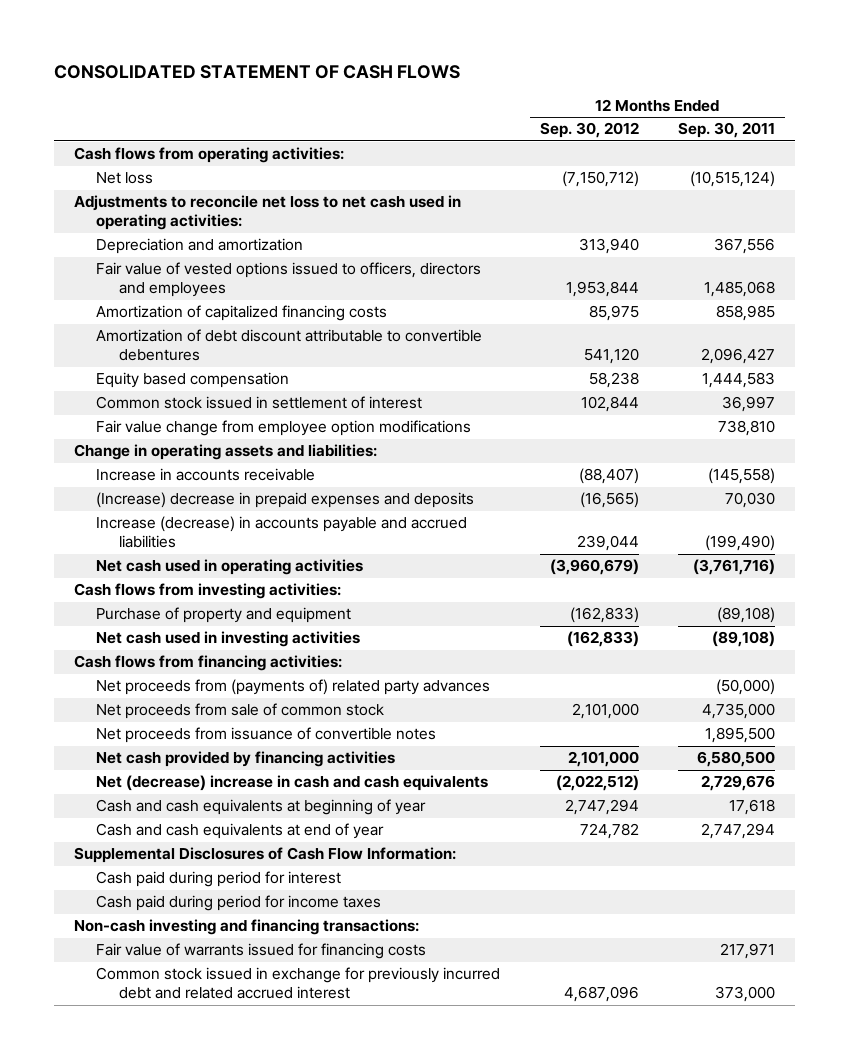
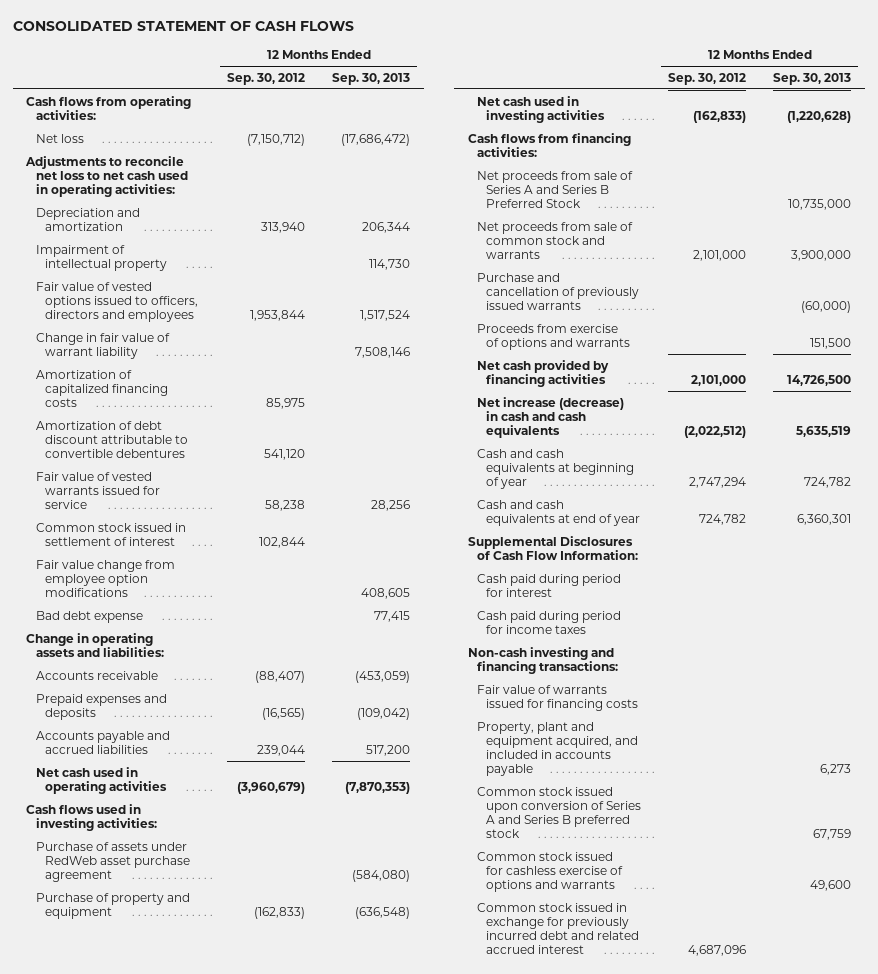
[678,122,776,139] Sep. 30, 2011 -> none
none -> [332,72,411,85] Sep. 30, 2013
none -> [35,244,167,271] Impairment of intellectual property
none -> [35,332,170,359] Change in fair value of warrant liability
[96,372,290,389] Equity based compensation -> [35,471,160,509] Fair value of vested warrants issued for service
none -> [35,610,143,623] Bad debt expense
[96,468,316,482] Increase in accounts receivable -> [35,670,158,680] Accounts receivable
[96,492,475,509] (Increase) decrease in prepaid expenses and deposits -> [35,693,167,720] Prepaid expenses and deposits
[96,516,468,549] Increase (decrease) in accounts payable and accrued liabilities -> [35,730,170,754] Accounts payable and accrued liabilities
[73,583,341,600] Cash flows from investing activities: -> [26,803,157,831] Cash flows used in investing activities:
none -> [35,841,190,882] Purchase of assets under RedWeb asset purchase agreement
[96,679,491,696] Net proceeds from (payments of) related party advances -> none
[96,727,437,744] Net proceeds from issuance of convertible notes -> none
none -> [476,170,633,208] Net proceeds from sale of Series A and Series B Preferred Stock
[96,703,385,720] Net proceeds from sale of common stock -> [476,221,633,259] Net proceeds from sale of common stock and warrants
none -> [476,272,639,310] Purchase and cancellation of previously issued warrants
none -> [476,323,630,350] Proceeds from exercise of options and warrants
[96,775,489,792] Net (decrease) increase in cash and cash equivalents -> [476,396,624,438] Net increase (decrease) in cash and cash equivalents
none -> [476,721,638,776] Property, plant and equipment acquired, and included in accounts payable
none -> [476,786,641,838] Common stock issued upon conversion of Series A and Series B preferred stock
none -> [476,851,623,892] Common stock issued for cashless exercise of options and warrants

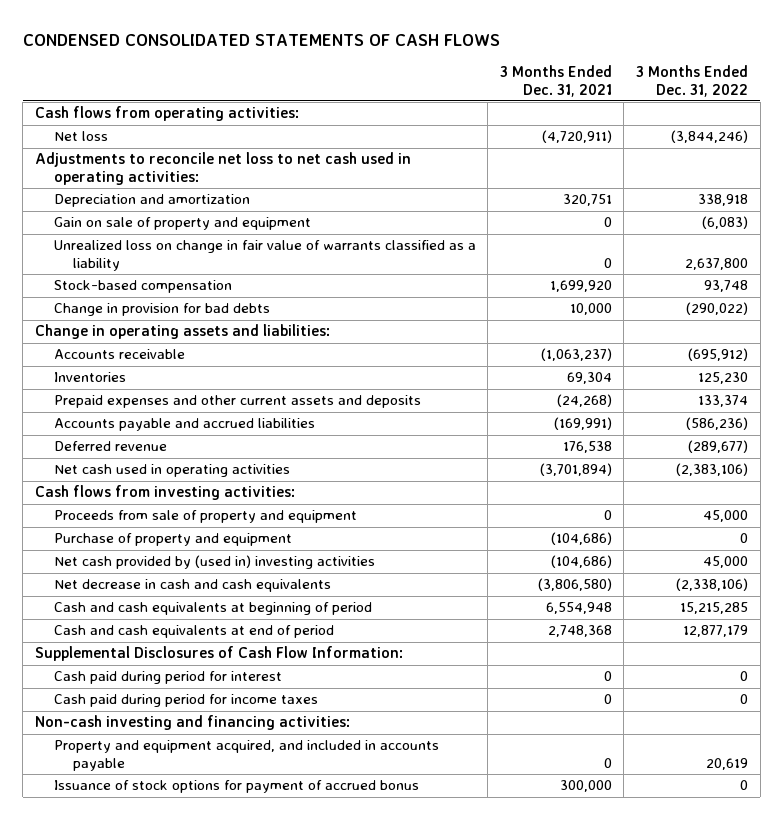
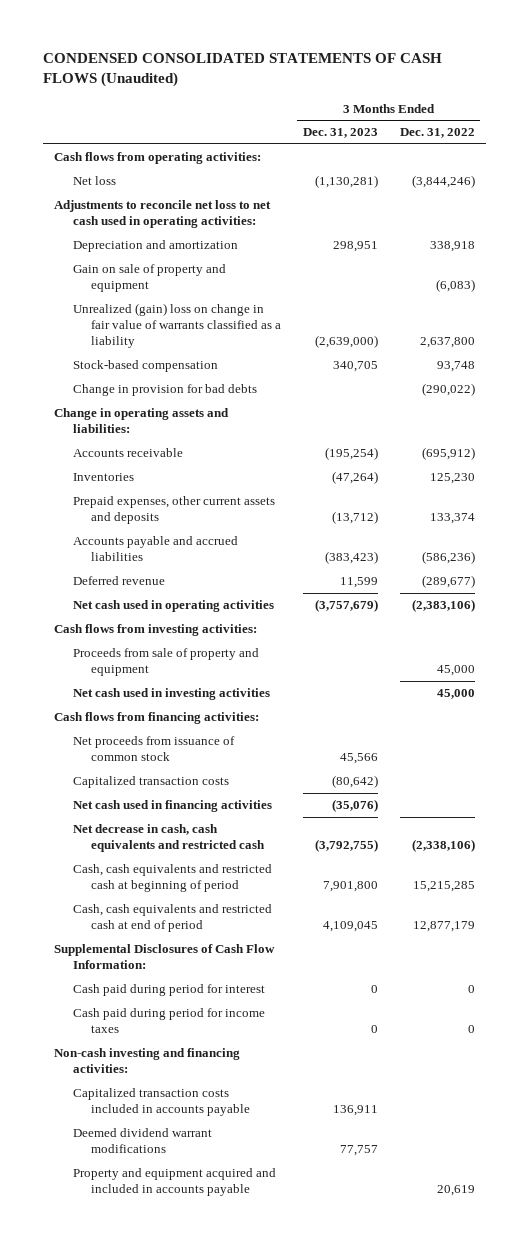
[22,34,500,47] CONDENSED CONSOLIDATED STATEMENTS OF CASH FLOWS -> [43,53,443,88] CONDENSED CONSOLIDATED STATEMENTS OF CASH FLOWS (Unaudited)
[499,65,612,97] 3 Months Ended Dec. 31, 2021 -> none
none -> [302,128,378,139] Dec. 31, 2023
[53,240,476,271] Unrealized loss on change in fair value of warrants classified as a liability -> [72,303,282,349] Unrealized (gain) loss on change in fair value of warrants classified as a liability
[53,395,421,409] Prepaid expenses and other current assets and deposits -> [72,496,275,525] Prepaid expenses, other current assets and deposits
[53,533,292,547] Purchase of property and equipment -> none
[53,555,375,570] Net cash provided by (used in) investing activities -> [72,688,270,701] Net cash used in investing activities
none -> [54,712,260,725] Cash flows from financing activities:
none -> [72,736,235,762] Net proceeds from issuance of common stock
none -> [72,776,229,789] Capitalized transaction costs
none -> [72,800,272,813] Net cash used in financing activities
[53,579,331,593] Net decrease in cash and cash equivalents -> [72,824,266,853] Net decrease in cash, cash equivalents and restricted cash
[53,602,372,616] Cash and cash equivalents at beginning of period -> [72,864,272,893] Cash, cash equivalents and restricted cash at beginning of period
[53,625,334,639] Cash and cash equivalents at end of period -> [72,904,272,933] Cash, cash equivalents and restricted cash at end of period
[53,780,419,794] Issuance of stock options for payment of accrued bonus -> none
none -> [72,1088,251,1117] Capitalized transaction costs included in accounts payable
none -> [72,1128,212,1154] Deemed dividend warrant modifications
[53,740,439,771] Property and equipment acquired, and included in accounts payable -> [72,1168,276,1197] Property and equipment acquired and included in accounts payable

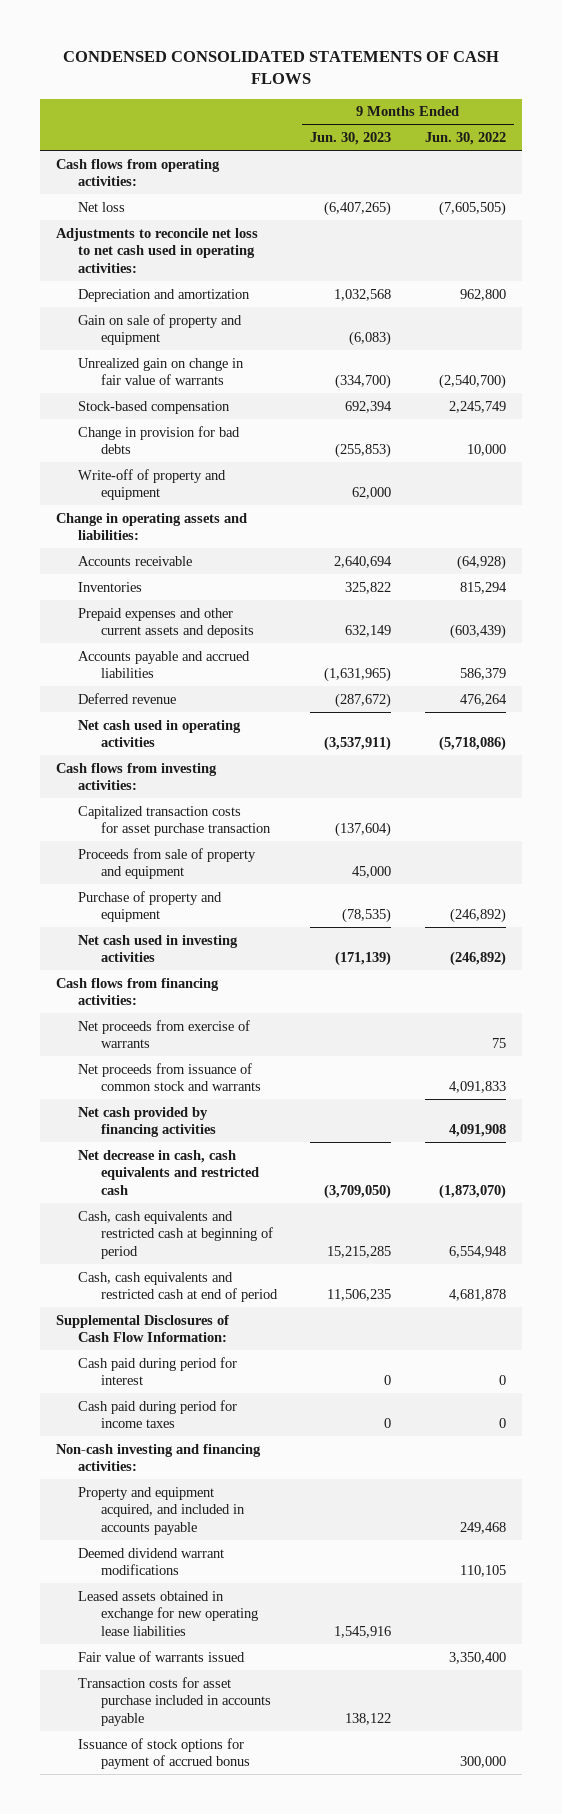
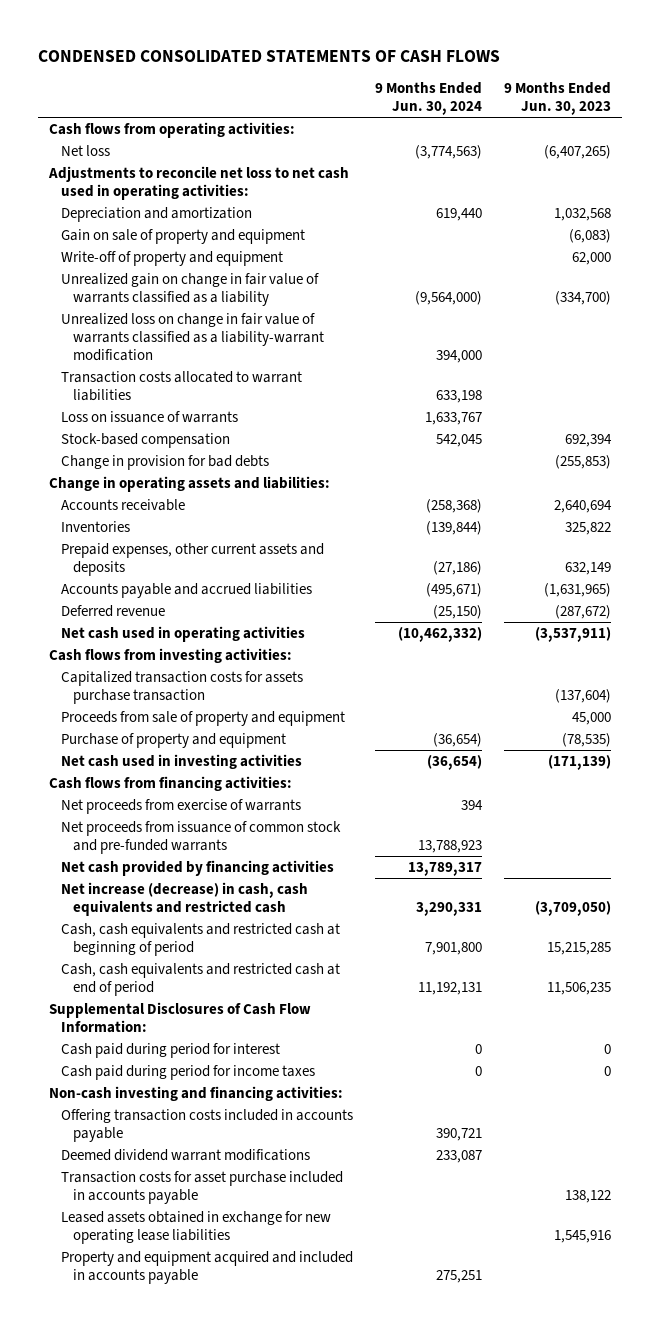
[424,132,506,146] Jun. 30, 2022 -> none
none -> [375,82,483,116] 9 Months Ended Jun. 30, 2024
[78,468,227,501] Write-off of property and equipment -> [61,251,284,267] Write-off of property and equipment
[78,357,245,386] Unrealized gain on change in fair value of warrants -> [61,273,320,307] Unrealized gain on change in fair value of warrants classified as a liability
none -> [61,313,325,362] Unrealized loss on change in fair value of warrants classified as a liability-warrant modification
none -> [61,371,303,402] Transaction costs allocated to warrant liabilities
none -> [61,411,239,424] Loss on issuance of warrants
[78,607,254,639] Prepaid expenses and other current assets and deposits -> [61,543,325,577] Prepaid expenses, other current assets and deposits
[78,805,271,837] Capitalized transaction costs for asset purchase transaction -> [61,671,304,705] Capitalized transaction costs for assets purchase transaction
[78,1062,261,1092] Net proceeds from issuance of common stock and warrants -> [61,821,342,855] Net proceeds from issuance of common stock and pre-funded warrants
[78,1149,259,1196] Net decrease in cash, cash equivalents and restricted cash -> [61,882,309,917] Net increase (decrease) in cash, cash equivalents and restricted cash
[78,1486,245,1536] Property and equipment acquired, and included in accounts payable -> none
none -> [61,1109,354,1143] Offering transaction costs included in accounts payable
[78,1650,246,1662] Fair value of warrants issued -> none
[78,1737,250,1770] Issuance of stock options for payment of accrued bonus -> none
[78,1590,258,1637] Leased assets obtained in exchange for new operating lease liabilities -> [61,1211,332,1245] Leased assets obtained in exchange for new operating lease liabilities
none -> [61,1251,354,1285] Property and equipment acquired and included in accounts payable

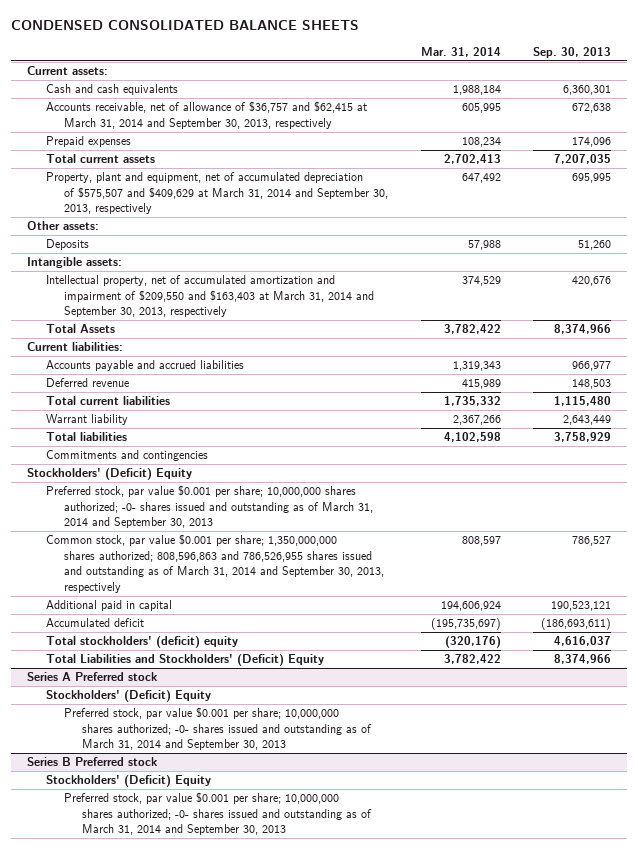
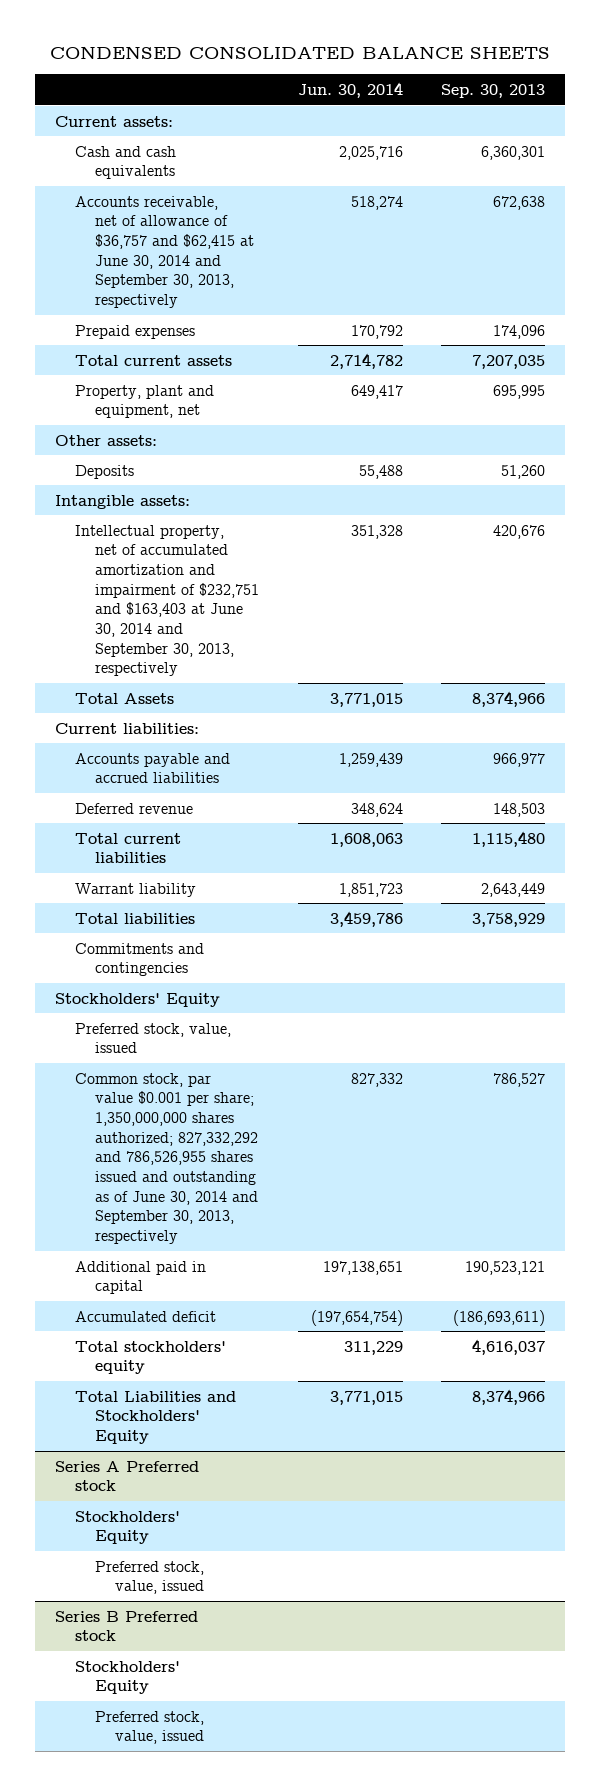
[420,46,501,57] Mar. 31, 2014 -> none
none -> [297,81,403,98] Jun. 30, 2014
[45,101,367,129] Accounts receivable, net of allowance of $36,757 and $62,415 at March 31, 2014 and September 30, 2013, respectively -> [74,195,254,308] Accounts receivable, net of allowance of $36,757 and $62,415 at June 30, 2014 and September 30, 2013, respectively
[45,172,389,215] Property, plant and equipment, net of accumulated depreciation of $575,507 and $409,629 at March 31, 2014 and September 30, 2013, respectively -> [74,384,214,419] Property, plant and equipment, net
[45,275,375,318] Intellectual property, net of accumulated amortization and impairment of $209,550 and $163,403 at March 31, 2014 and September 30, 2013, respectively -> [74,524,259,677] Intellectual property, net of accumulated amortization and impairment of $232,751 and $163,403 at June 30, 2014 and September 30, 2013, respectively
[27,468,193,481] Stockholders' (Deficit) Equity -> [54,992,220,1007] Stockholders' Equity
[45,485,374,529] Preferred stock, par value $0.001 per share; 10,000,000 shares authorized; -0- shares issued and outstanding as of March 31, 2014 and September 30, 2013 -> [74,1022,231,1054] Preferred stock, value, issued
[45,534,385,593] Common stock, par value $0.001 per share; 1,350,000,000 shares authorized; 808,596,863 and 786,526,955 shares issued and outstanding as of March 31, 2014 and September 30, 2013, respectively -> [74,1072,258,1245] Common stock, par value $0.001 per share; 1,350,000,000 shares authorized; 827,332,292 and 786,526,955 shares issued and outstanding as of June 30, 2014 and September 30, 2013, respectively
[45,636,238,649] Total stockholders' (deficit) equity -> [74,1340,226,1375] Total stockholders' equity
[45,654,324,667] Total Liabilities and Stockholders' (Deficit) Equity -> [74,1390,236,1444] Total Liabilities and Stockholders' Equity
[45,690,211,703] Stockholders' (Deficit) Equity -> [74,1510,180,1545] Stockholders' Equity
[64,707,373,751] Preferred stock, par value $0.001 per share; 10,000,000 shares authorized; -0- shares issued and outstanding as of March 31, 2014 and September 30, 2013 -> [94,1560,204,1595] Preferred stock, value, issued
[45,775,211,788] Stockholders' (Deficit) Equity -> [74,1660,180,1695] Stockholders' Equity
[64,792,373,836] Preferred stock, par value $0.001 per share; 10,000,000 shares authorized; -0- shares issued and outstanding as of March 31, 2014 and September 30, 2013 -> [94,1710,204,1745] Preferred stock, value, issued

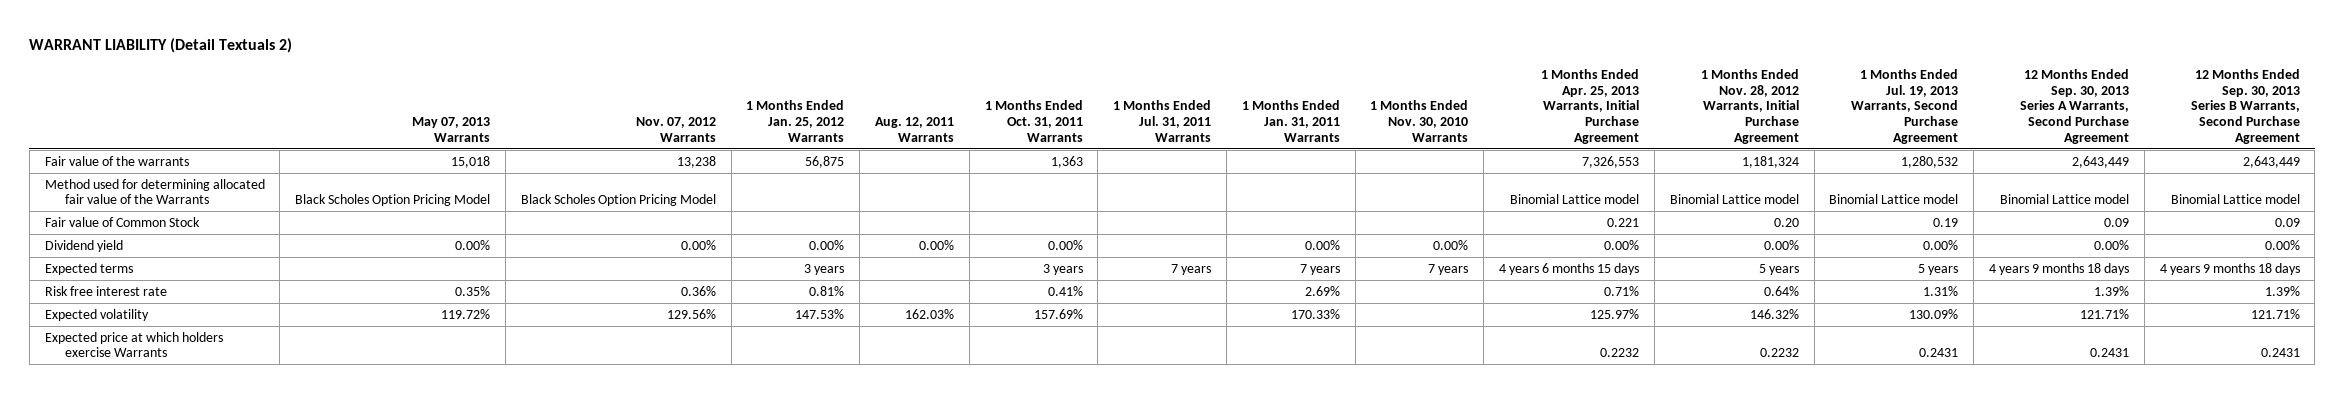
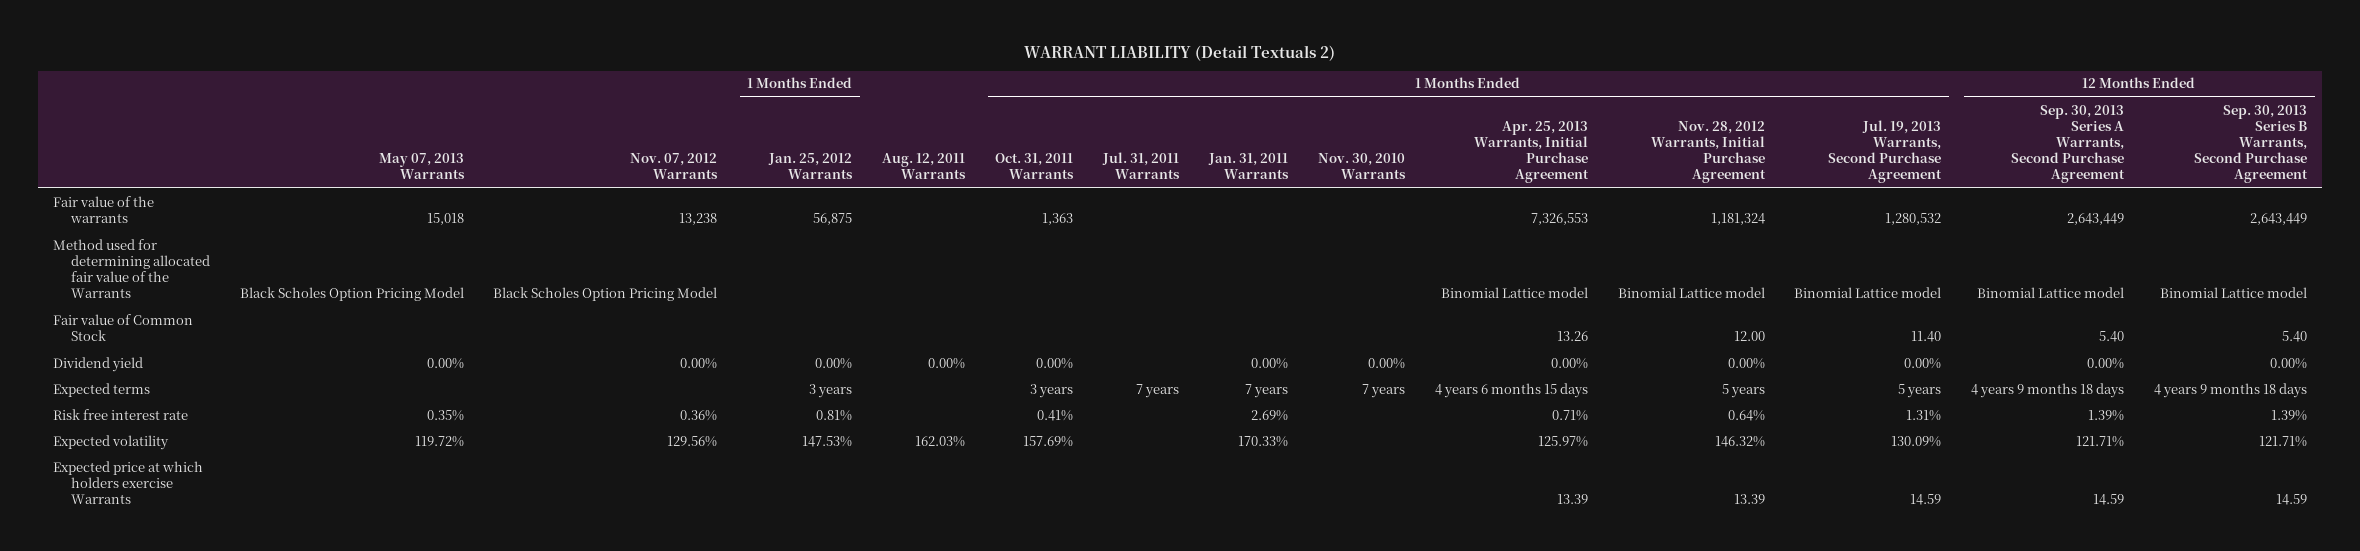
[1607,217,1640,227] 0.221 -> [1556,331,1588,342] 13.26
[1773,217,1799,227] 0.20 -> [1733,331,1765,342] 12.00
[1933,217,1959,227] 0.19 -> [1911,331,1942,343] 11.40
[2103,217,2129,227] 0.09 -> [2099,331,2125,343] 5.40
[2274,217,2300,227] 0.09 -> [2282,331,2308,343] 5.40
[1600,348,1640,358] 0.2232 -> [1556,494,1588,505] 13.39
[1759,348,1799,358] 0.2232 -> [1733,494,1765,505] 13.39
[1919,348,1959,358] 0.2431 -> [1910,494,1942,506] 14.59
[2089,348,2129,358] 0.2431 -> [2093,494,2125,506] 14.59
[2260,348,2300,358] 0.2431 -> [2276,494,2308,506] 14.59

